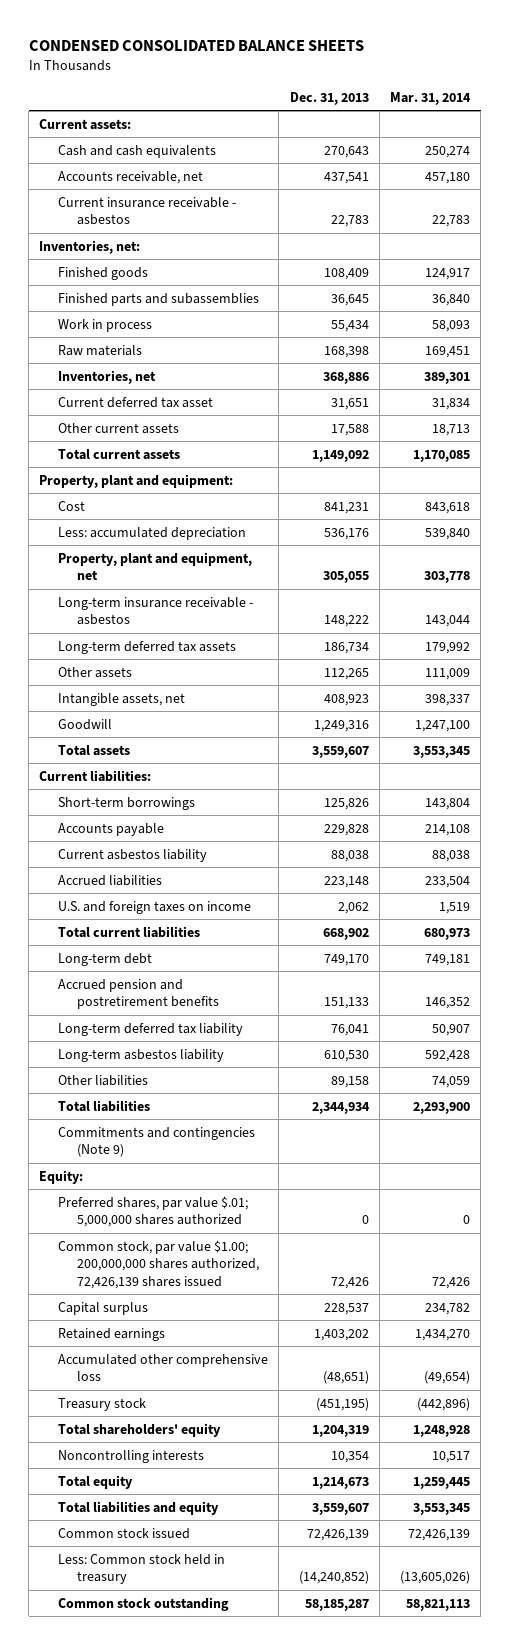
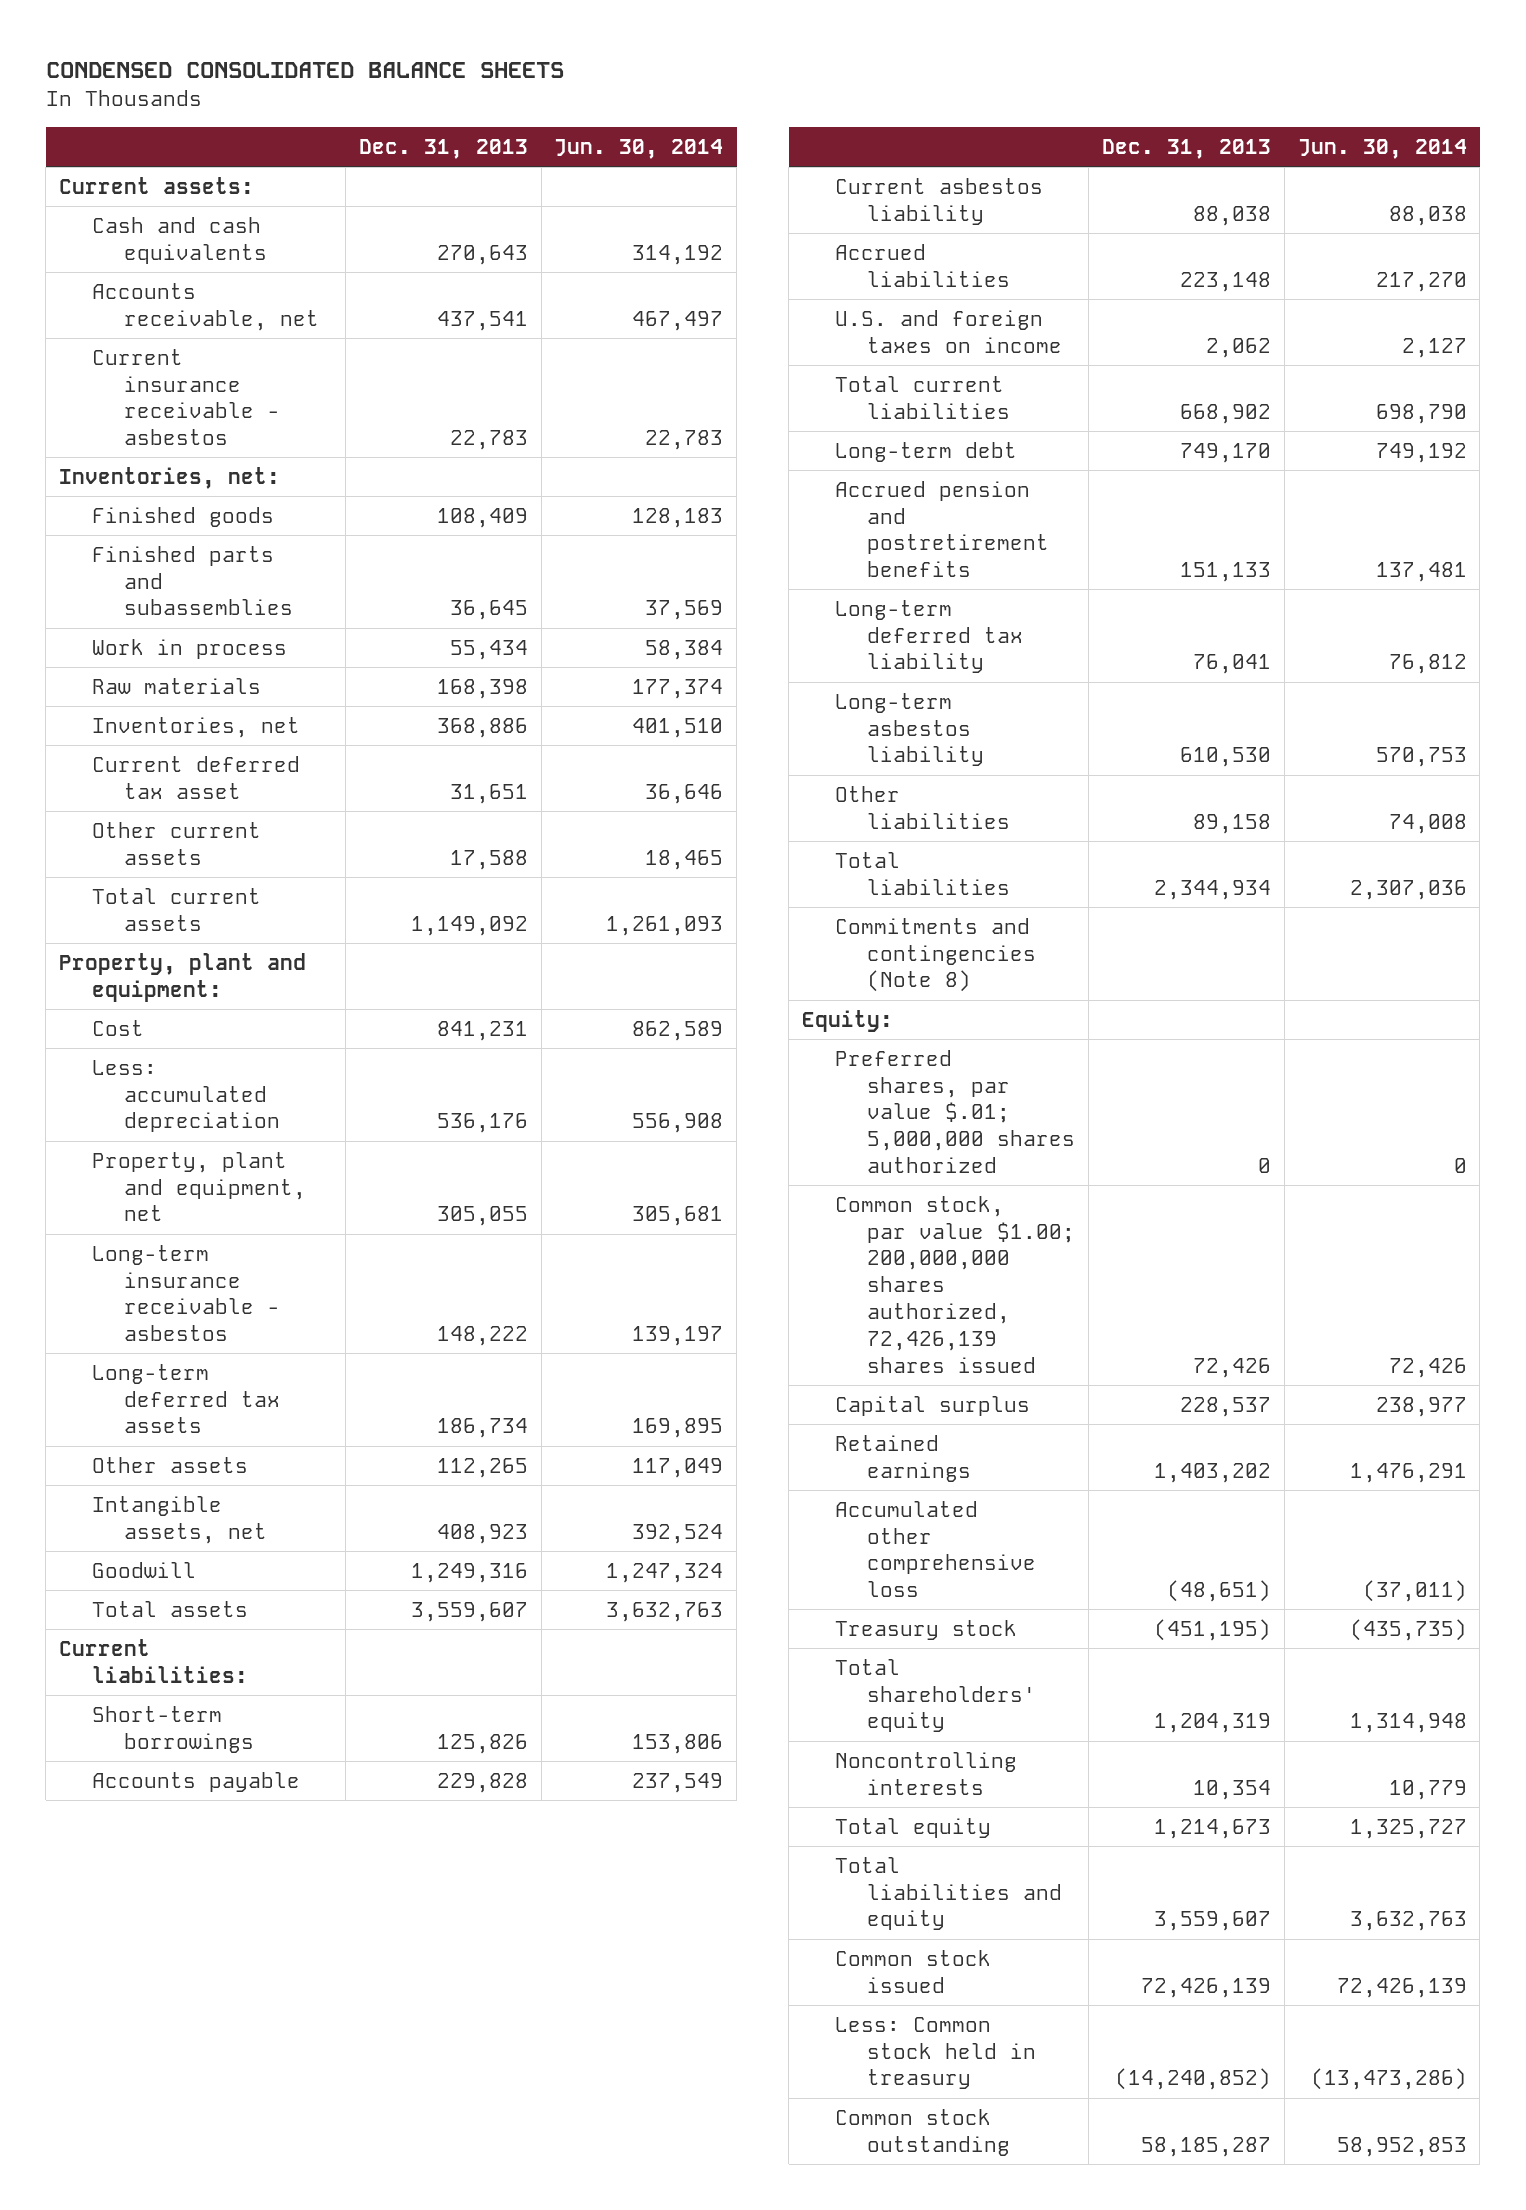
[390,91,472,105] Mar. 31, 2014 -> none
none -> [554,139,724,160] Jun. 30, 2014
[58,1126,256,1158] Commitments and contingencies (Note 9) -> [834,917,1037,993] Commitments and contingencies (Note 8)

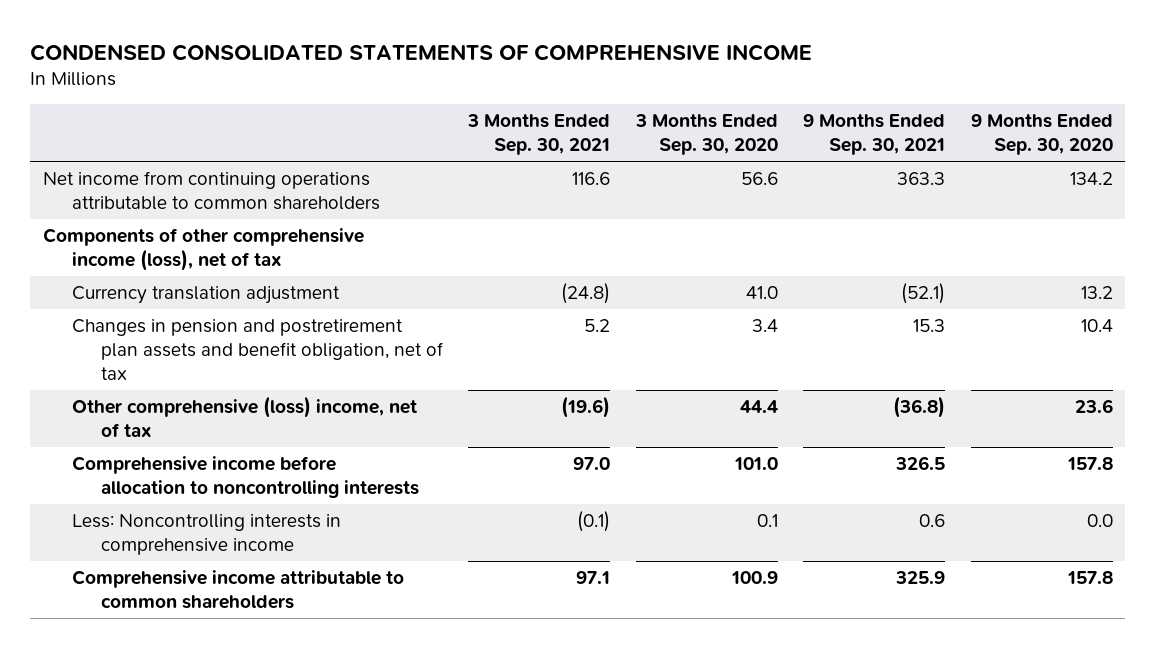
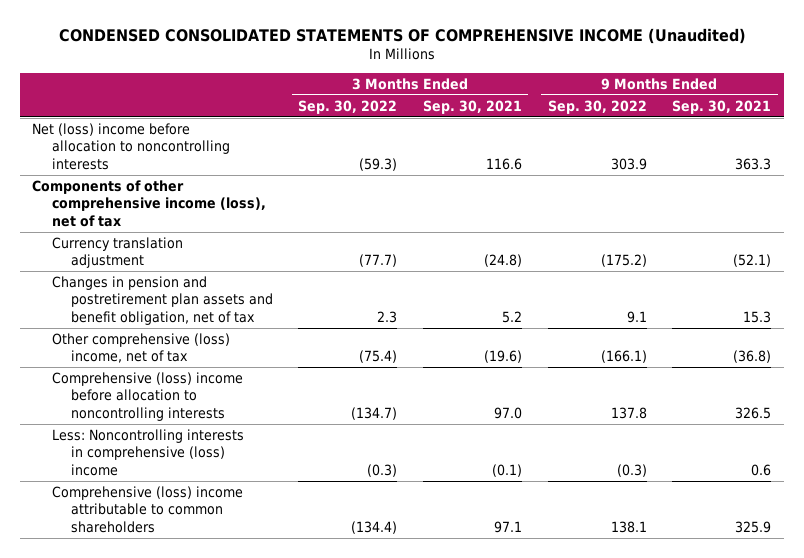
[30,43,813,61] CONDENSED CONSOLIDATED STATEMENTS OF COMPREHENSIVE INCOME -> [58,27,746,44] CONDENSED CONSOLIDATED STATEMENTS OF COMPREHENSIVE INCOME (Unaudited)
[634,114,778,156] 3 Months Ended Sep. 30, 2020 -> none
[970,114,1113,156] 9 Months Ended Sep. 30, 2020 -> none
none -> [298,99,398,114] Sep. 30, 2022
none -> [547,99,647,114] Sep. 30, 2022
[42,170,380,210] Net income from continuing operations attributable to common shareholders -> [32,122,230,170] Net (loss) income before allocation to noncontrolling interests
[71,455,419,498] Comprehensive income before allocation to noncontrolling interests -> [51,371,243,421] Comprehensive (loss) income before allocation to noncontrolling interests
[71,513,341,555] Less: Noncontrolling interests in comprehensive income -> [51,428,244,476] Less: Noncontrolling interests in comprehensive (loss) income
[71,569,404,609] Comprehensive income attributable to common shareholders -> [51,485,243,533] Comprehensive (loss) income attributable to common shareholders

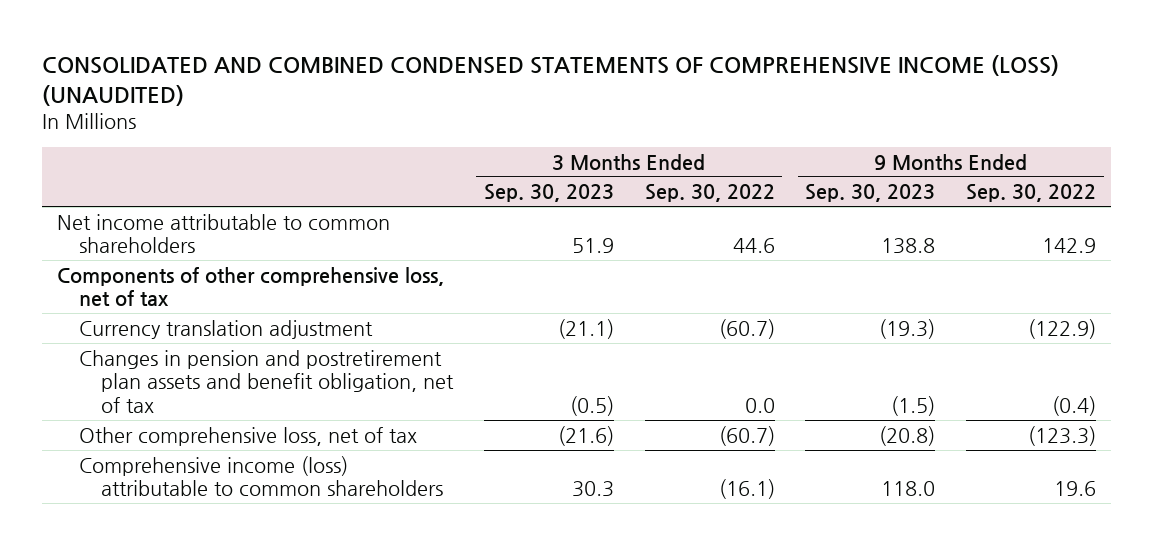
[58,27,746,44] CONDENSED CONSOLIDATED STATEMENTS OF COMPREHENSIVE INCOME (Unaudited) -> [41,54,1059,106] CONSOLIDATED AND COMBINED CONDENSED STATEMENTS OF COMPREHENSIVE INCOME (LOSS) (UNAUDITED)
[422,99,522,114] Sep. 30, 2021 -> none
[672,99,772,114] Sep. 30, 2021 -> none
none -> [483,184,614,203] Sep. 30, 2023
none -> [805,184,936,203] Sep. 30, 2023
[32,122,230,170] Net (loss) income before allocation to noncontrolling interests -> none
[51,371,243,421] Comprehensive (loss) income before allocation to noncontrolling interests -> none
[51,428,244,476] Less: Noncontrolling interests in comprehensive (loss) income -> none
none -> [57,213,391,254] Net income attributable to common shareholders
[32,179,266,227] Components of other comprehensive income (loss), net of tax -> [57,266,445,307] Components of other comprehensive loss, net of tax
[359,254,398,268] (77.7) -> [718,318,775,339] (60.7)
[600,254,647,268] (175.2) -> [1028,318,1097,339] (122.9)
[377,310,398,323] 2.3 -> [744,397,775,413] 0.0
[626,310,647,323] 9.1 -> [1052,395,1097,416] (0.4)
[51,332,230,364] Other comprehensive (loss) income, net of tax -> [79,426,418,446] Other comprehensive loss, net of tax
[359,350,398,364] (75.4) -> [718,425,775,446] (60.7)
[600,350,647,364] (166.1) -> [1028,425,1097,446] (123.3)
[51,485,243,533] Comprehensive (loss) income attributable to common shareholders -> [79,455,444,497] Comprehensive income (loss) attributable to common shareholders
[351,520,398,534] (134.4) -> [718,479,775,500] (16.1)
[610,520,647,533] 138.1 -> [1054,481,1097,497] 19.6

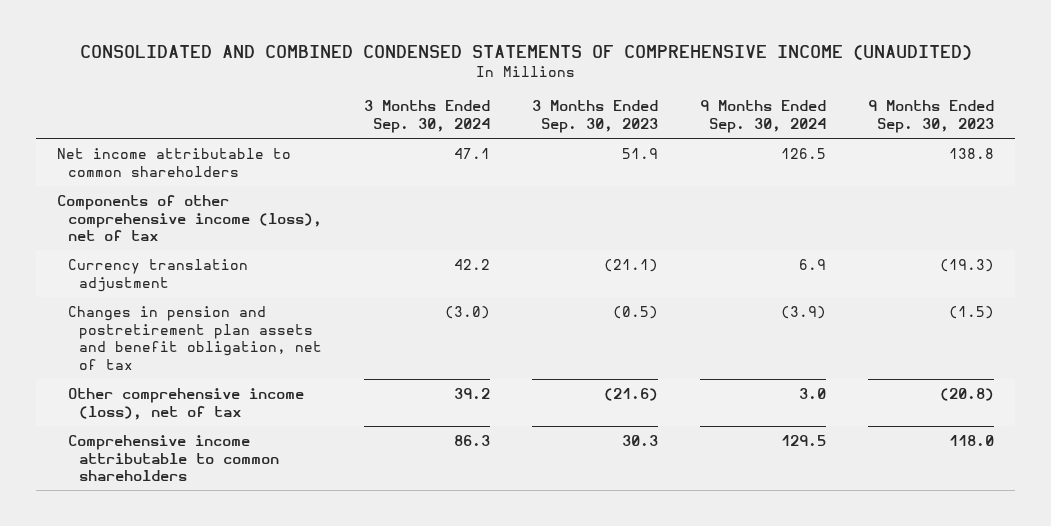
[41,54,1059,106] CONSOLIDATED AND COMBINED CONDENSED STATEMENTS OF COMPREHENSIVE INCOME (LOSS) (UNAUDITED) -> [79,45,972,61] CONSOLIDATED AND COMBINED CONDENSED STATEMENTS OF COMPREHENSIVE INCOME (UNAUDITED)
[644,184,775,203] Sep. 30, 2022 -> none
[966,184,1097,203] Sep. 30, 2022 -> none
none -> [363,100,490,134] 3 Months Ended Sep. 30, 2024
none -> [699,100,826,134] 9 Months Ended Sep. 30, 2024
[57,266,445,307] Components of other comprehensive loss, net of tax -> [57,194,322,242] Components of other comprehensive income (loss), net of tax
[79,426,418,446] Other comprehensive loss, net of tax -> [67,387,304,420] Other comprehensive income (loss), net of tax
[79,455,444,497] Comprehensive income (loss) attributable to common shareholders -> [67,434,279,482] Comprehensive income attributable to common shareholders

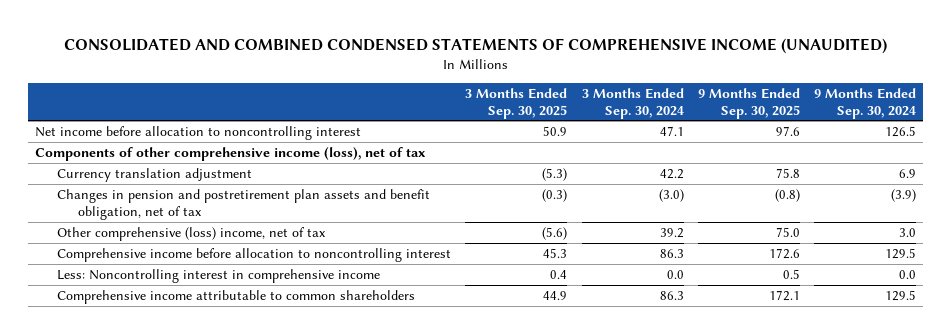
[531,100,658,134] 3 Months Ended Sep. 30, 2023 -> none
[867,100,994,134] 9 Months Ended Sep. 30, 2023 -> none
none -> [465,87,568,119] 3 Months Ended Sep. 30, 2025
none -> [697,87,800,119] 9 Months Ended Sep. 30, 2025
[57,147,292,177] Net income attributable to common shareholders -> [35,125,362,140] Net income before allocation to noncontrolling interest
[67,387,304,420] Other comprehensive income (loss), net of tax -> [56,226,326,241] Other comprehensive (loss) income, net of tax
none -> [56,247,451,262] Comprehensive income before allocation to noncontrolling interest
none -> [56,268,380,283] Less: Noncontrolling interest in comprehensive income

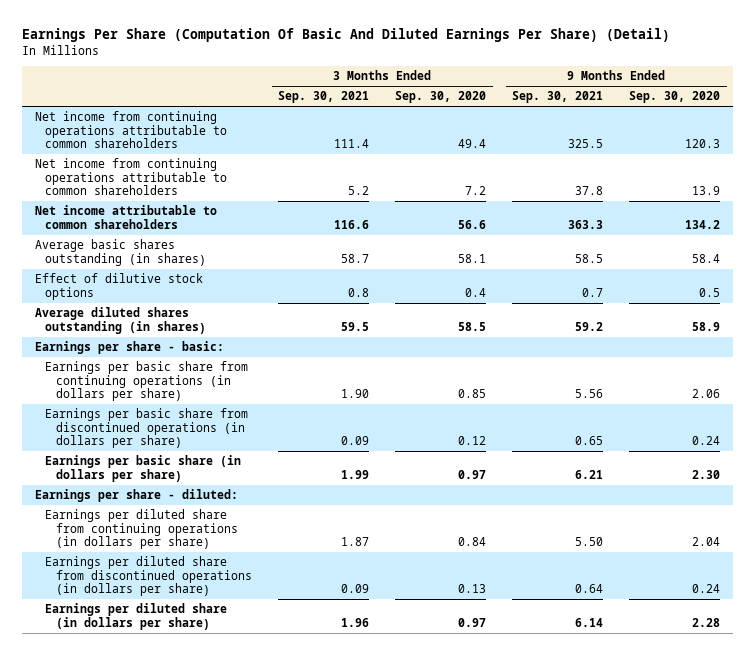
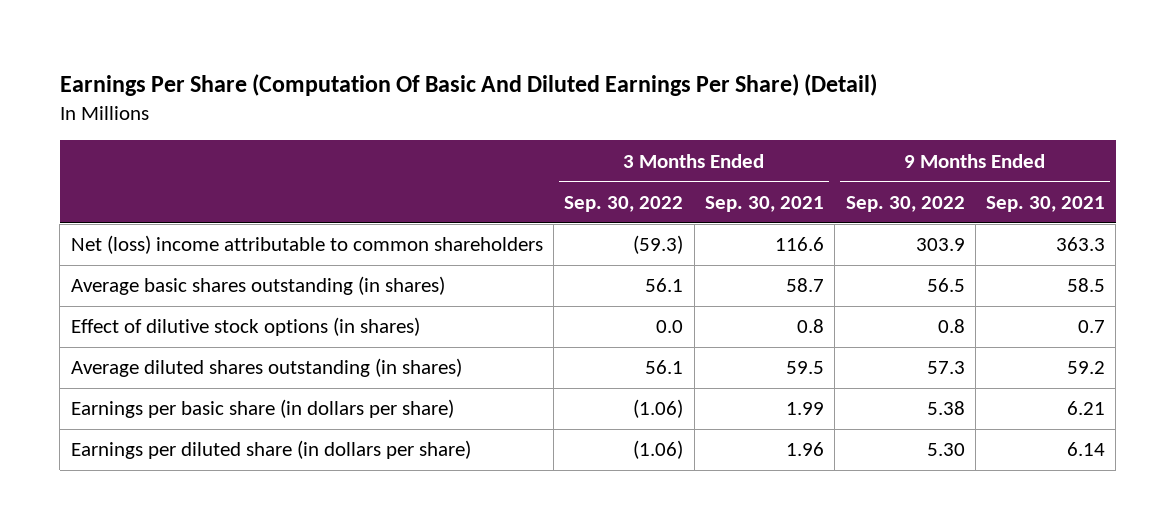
[395,91,487,104] Sep. 30, 2020 -> none
[629,91,721,104] Sep. 30, 2020 -> none
none -> [564,195,684,212] Sep. 30, 2022
none -> [845,195,965,212] Sep. 30, 2022
[34,111,228,149] Net income from continuing operations attributable to common shareholders -> none
[34,158,228,196] Net income from continuing operations attributable to common shareholders -> none
[34,205,217,229] Net income attributable to common shareholders -> [70,235,543,255] Net (loss) income attributable to common shareholders
[34,273,203,300] Effect of dilutive stock options -> [70,317,420,337] Effect of dilutive stock options (in shares)
[34,341,224,355] Earnings per share - basic: -> none
[45,361,249,402] Earnings per basic share from continuing operations (in dollars per share) -> none
[45,408,249,449] Earnings per basic share from discontinued operations (in dollars per share) -> none
[34,489,238,503] Earnings per share - diluted: -> none
[45,509,239,550] Earnings per diluted share from continuing operations (in dollars per share) -> none
[45,556,253,597] Earnings per diluted share from discontinued operations (in dollars per share) -> none

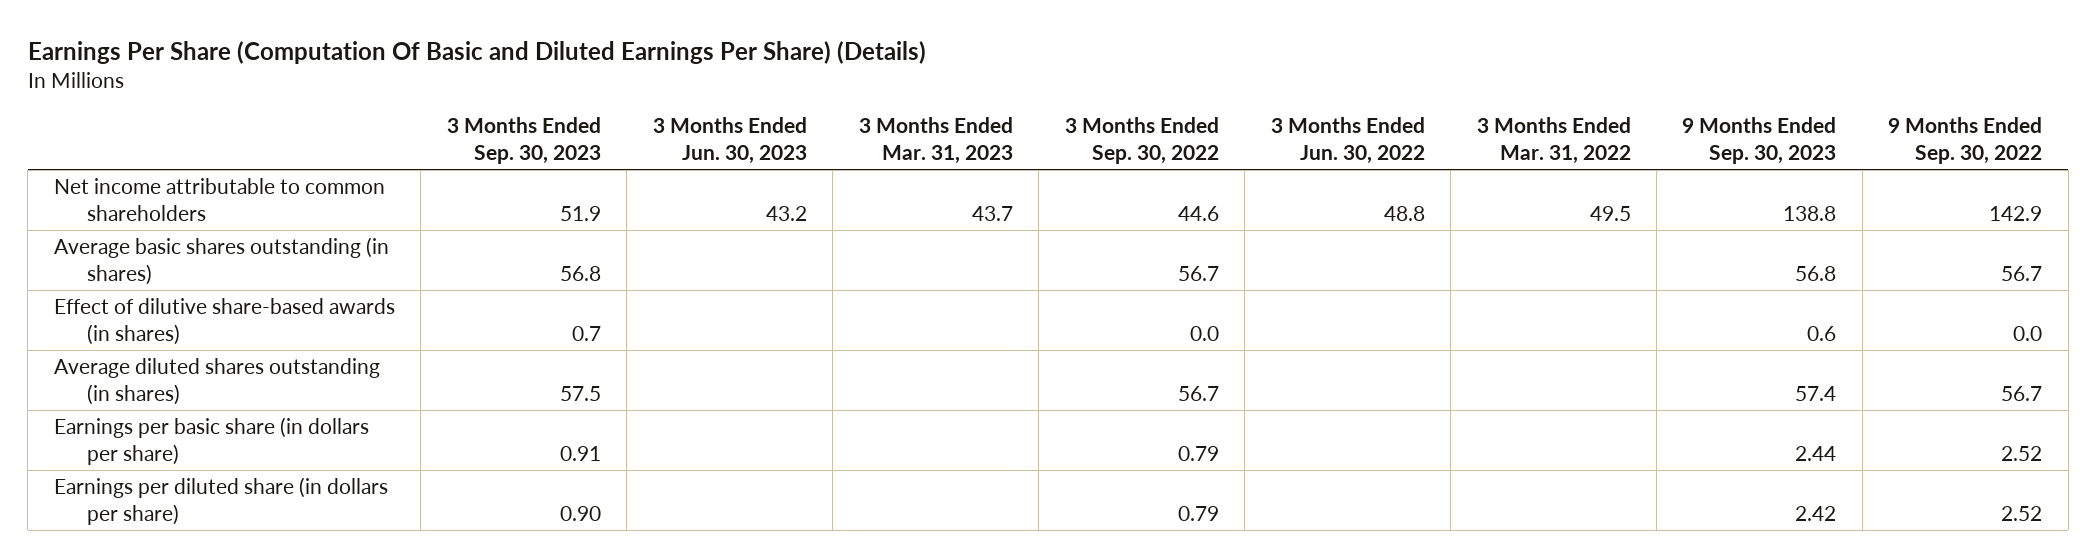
[59,73,877,96] Earnings Per Share (Computation Of Basic And Diluted Earnings Per Share) (Detail) -> [27,41,926,65] Earnings Per Share (Computation Of Basic and Diluted Earnings Per Share) (Details)
[704,195,824,212] Sep. 30, 2021 -> none
[986,195,1106,212] Sep. 30, 2021 -> none
none -> [446,117,601,164] 3 Months Ended Sep. 30, 2023
none -> [652,117,807,164] 3 Months Ended Jun. 30, 2023
none -> [858,117,1013,164] 3 Months Ended Mar. 31, 2023
none -> [1270,117,1425,164] 3 Months Ended Jun. 30, 2022
none -> [1476,117,1631,164] 3 Months Ended Mar. 31, 2022
none -> [1682,117,1837,164] 9 Months Ended Sep. 30, 2023
[70,235,543,255] Net (loss) income attributable to common shareholders -> [53,178,385,221] Net income attributable to common shareholders
[633,235,684,255] (59.3) -> [1177,205,1219,221] 44.6
[915,238,965,252] 303.9 -> [1989,205,2043,221] 142.9
[645,278,684,293] 56.1 -> [1177,265,1219,281] 56.7
[926,278,965,293] 56.5 -> [2001,265,2043,281] 56.7
[70,317,420,337] Effect of dilutive stock options (in shares) -> [53,298,395,345] Effect of dilutive share-based awards (in shares)
[937,319,965,334] 0.8 -> [2013,325,2043,341] 0.0
[645,360,684,375] 56.1 -> [1177,385,1219,401] 56.7
[926,361,965,375] 57.3 -> [2001,385,2043,401] 56.7
[633,399,684,419] (1.06) -> [1177,445,1219,461] 0.79
[926,401,965,416] 5.38 -> [2001,445,2043,461] 2.52
[633,440,684,460] (1.06) -> [1177,505,1219,521] 0.79
[926,443,965,457] 5.30 -> [2001,505,2043,521] 2.52

